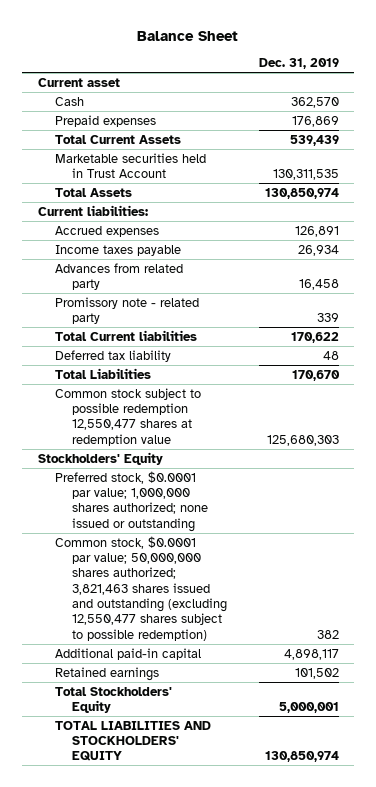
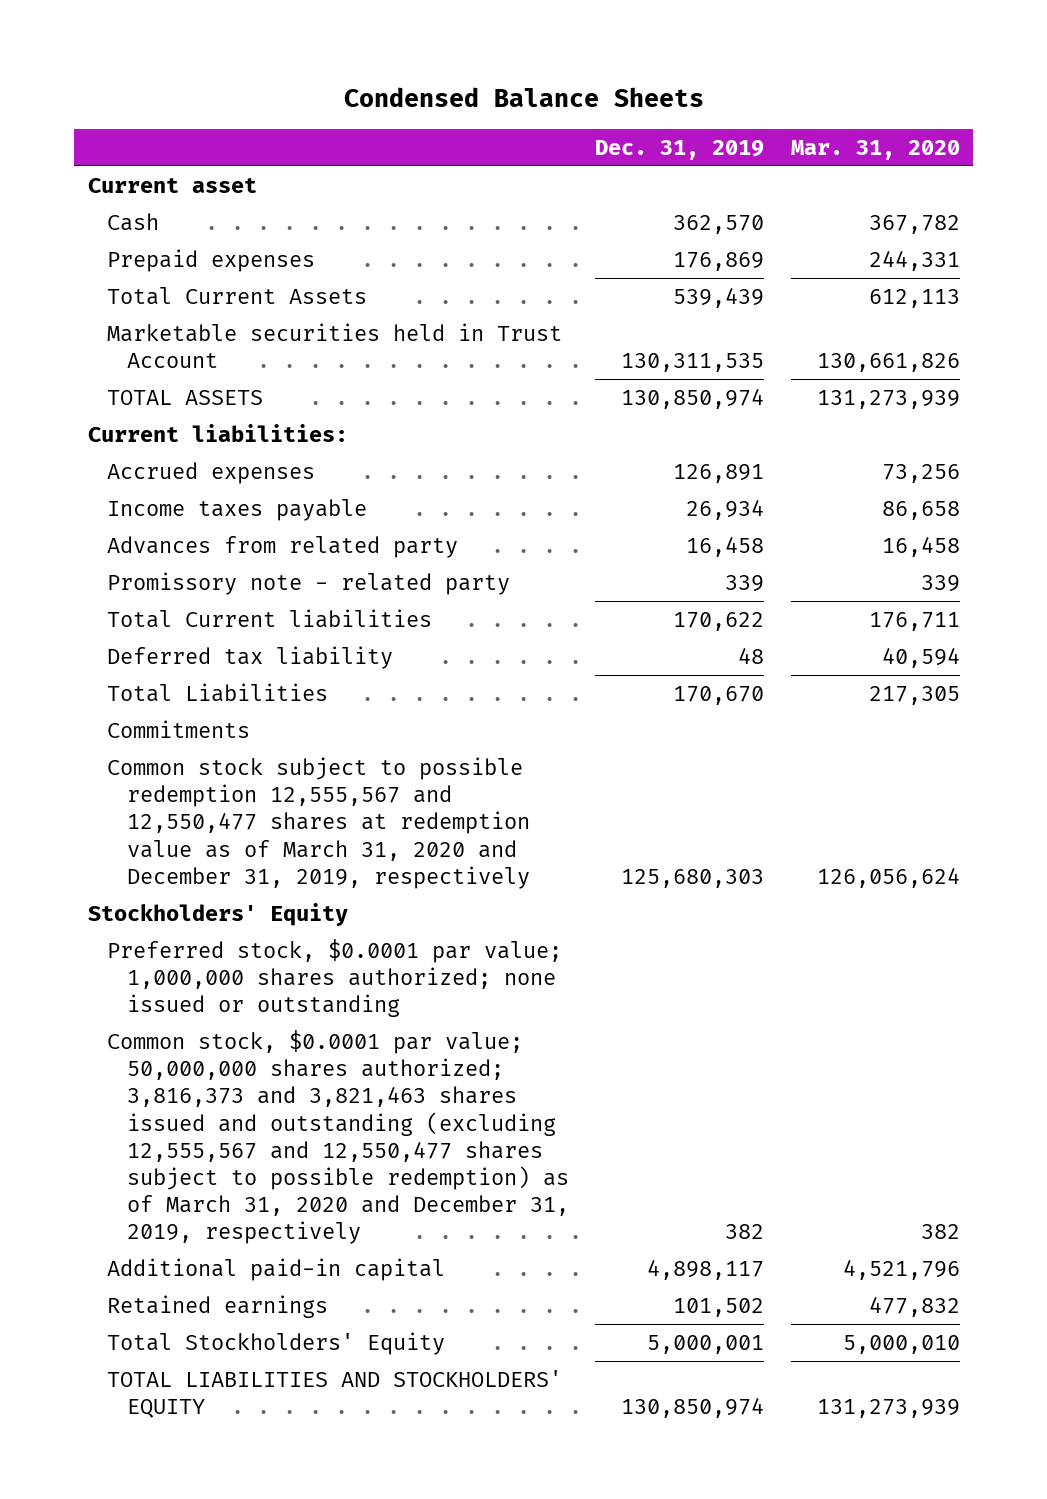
[137,31,239,42] Balance Sheet -> [343,87,704,108] Condensed Balance Sheets
none -> [790,139,960,160] Mar. 31, 2020
[55,187,133,197] Total Assets -> [107,389,264,405] TOTAL ASSETS
none -> [107,719,251,738] Commitments
[55,387,202,446] Common stock subject to possible redemption 12,550,477 shares at redemption value -> [107,756,530,889] Common stock subject to possible redemption 12,555,567 and 12,550,477 shares at redemption value as of March 31, 2020 and December 31, 2019, respectively
[55,535,228,641] Common stock, $0.0001 par value; 50,000,000 shares authorized; 3,821,463 shares issued and outstanding (excluding 12,550,477 shares subject to possible redemption) -> [107,1029,569,1245] Common stock, $0.0001 par value; 50,000,000 shares authorized; 3,816,373 and 3,821,463 shares issued and outstanding (excluding 12,555,567 and 12,550,477 shares subject to possible redemption) as of March 31, 2020 and December 31, 2019, respectively

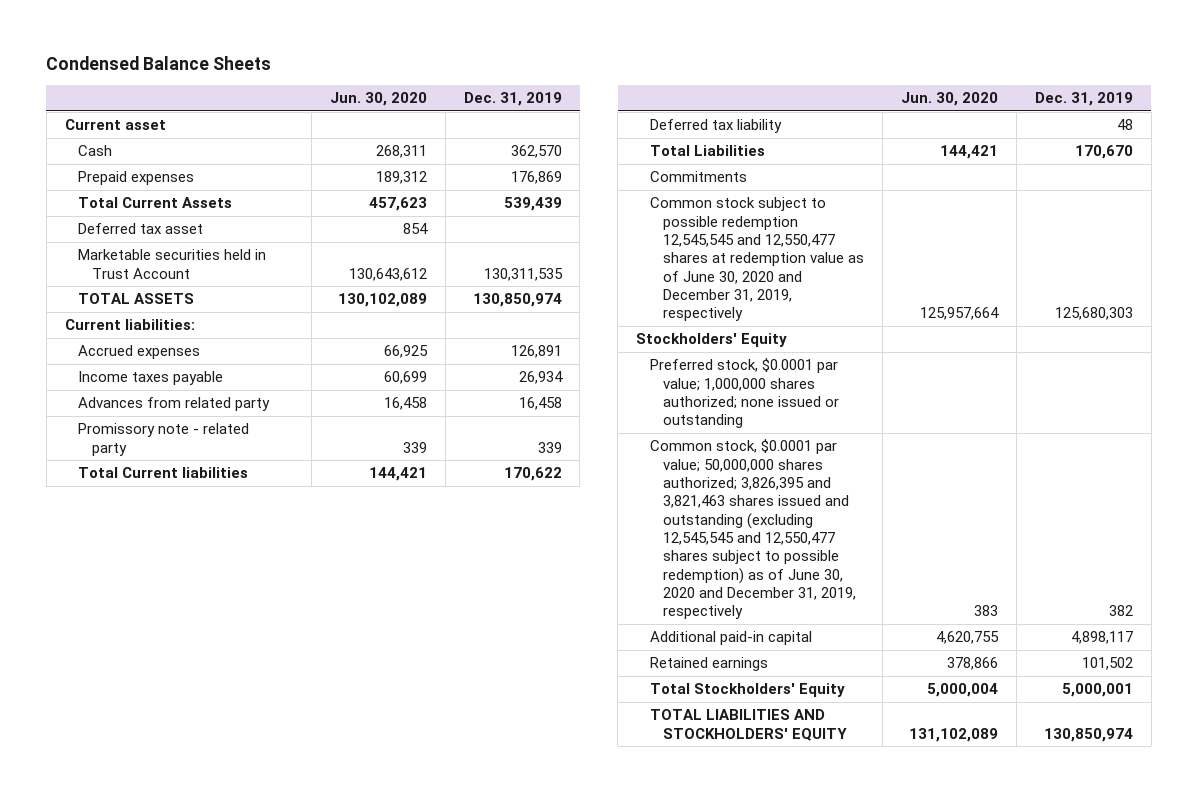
[790,139,960,160] Mar. 31, 2020 -> none
none -> [329,92,427,107] Jun. 30, 2020
none -> [78,223,204,235] Deferred tax asset
[107,756,530,889] Common stock subject to possible redemption 12,555,567 and 12,550,477 shares at redemption value as of March 31, 2020 and December 31, 2019, respectively -> [649,197,865,322] Common stock subject to possible redemption 12,545,545 and 12,550,477 shares at redemption value as of June 30, 2020 and December 31, 2019, respectively
[107,1029,569,1245] Common stock, $0.0001 par value; 50,000,000 shares authorized; 3,816,373 and 3,821,463 shares issued and outstanding (excluding 12,555,567 and 12,550,477 shares subject to possible redemption) as of March 31, 2020 and December 31, 2019, respectively -> [649,439,857,620] Common stock, $0.0001 par value; 50,000,000 shares authorized; 3,826,395 and 3,821,463 shares issued and outstanding (excluding 12,545,545 and 12,550,477 shares subject to possible redemption) as of June 30, 2020 and December 31, 2019, respectively

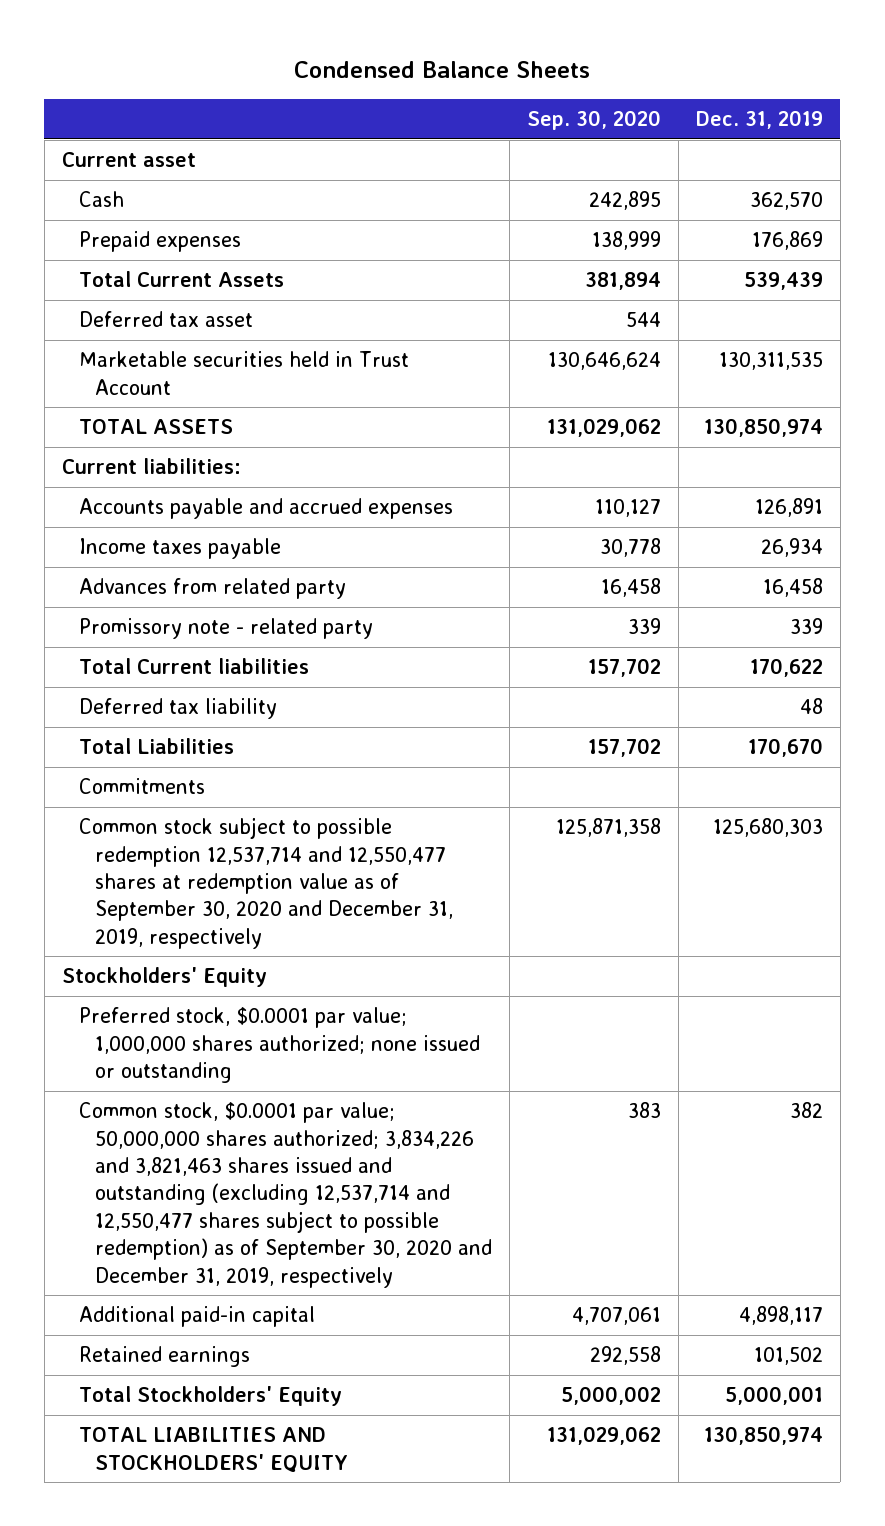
[329,92,427,107] Jun. 30, 2020 -> none
none -> [527,110,662,131] Sep. 30, 2020
[78,345,201,360] Accrued expenses -> [78,498,453,520] Accounts payable and accrued expenses
[649,197,865,322] Common stock subject to possible redemption 12,545,545 and 12,550,477 shares at redemption value as of June 30, 2020 and December 31, 2019, respectively -> [78,817,454,949] Common stock subject to possible redemption 12,537,714 and 12,550,477 shares at redemption value as of September 30, 2020 and December 31, 2019, respectively
[649,439,857,620] Common stock, $0.0001 par value; 50,000,000 shares authorized; 3,826,395 and 3,821,463 shares issued and outstanding (excluding 12,545,545 and 12,550,477 shares subject to possible redemption) as of June 30, 2020 and December 31, 2019, respectively -> [78,1102,493,1288] Common stock, $0.0001 par value; 50,000,000 shares authorized; 3,834,226 and 3,821,463 shares issued and outstanding (excluding 12,537,714 and 12,550,477 shares subject to possible redemption) as of September 30, 2020 and December 31, 2019, respectively

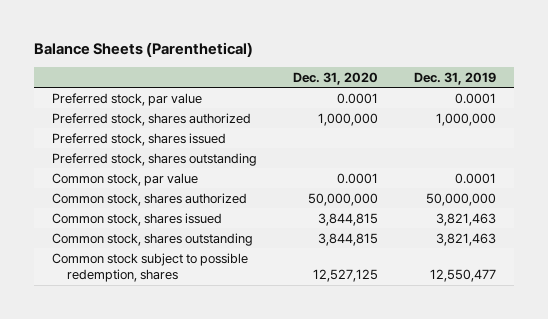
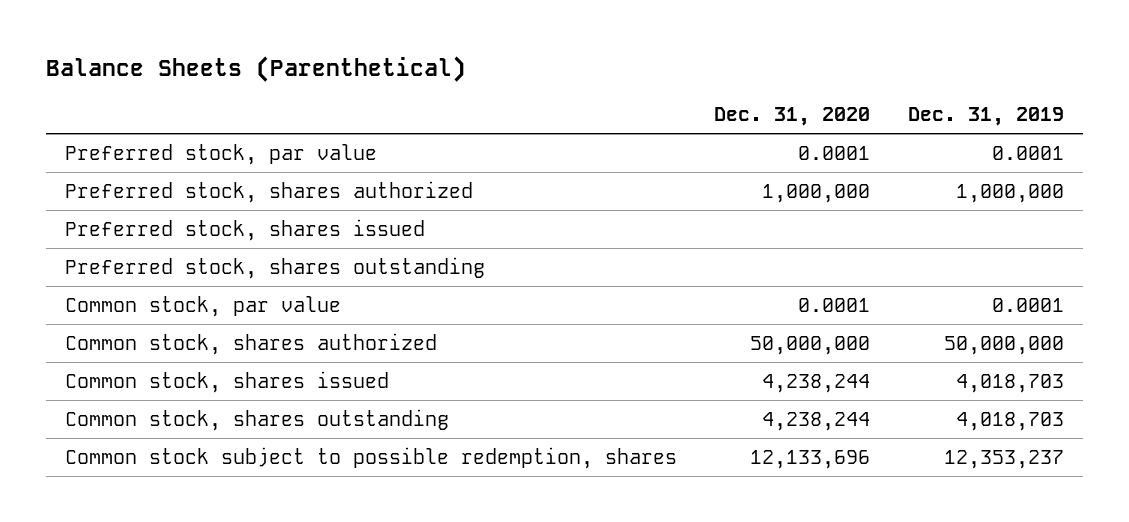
[318,212,379,226] 3,844,815 -> [762,373,871,393] 4,238,244
[436,212,497,226] 3,821,463 -> [955,373,1064,393] 4,018,703
[318,232,379,246] 3,844,815 -> [762,411,871,431] 4,238,244
[436,232,497,246] 3,821,463 -> [955,411,1064,431] 4,018,703
[313,269,379,283] 12,527,125 -> [750,449,871,469] 12,133,696
[430,269,497,283] 12,550,477 -> [943,449,1064,469] 12,353,237

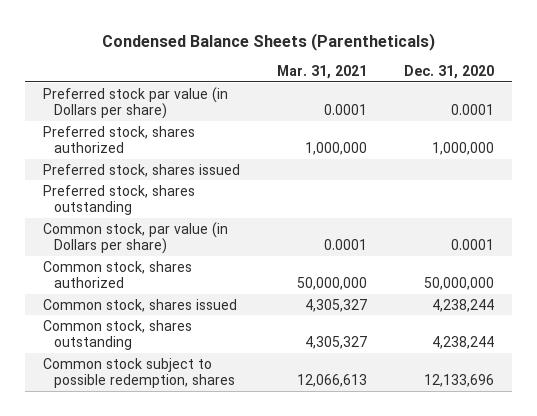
[46,56,467,83] Balance Sheets (Parenthetical) -> [101,32,435,51] Condensed Balance Sheets (Parentheticals)
[907,107,1064,127] Dec. 31, 2019 -> none
none -> [277,64,368,79] Mar. 31, 2021
[64,143,377,165] Preferred stock, par value -> [43,86,229,119] Preferred stock par value (in Dollars per share)
[64,295,341,317] Common stock, par value -> [43,221,229,254] Common stock, par value (in Dollars per share)

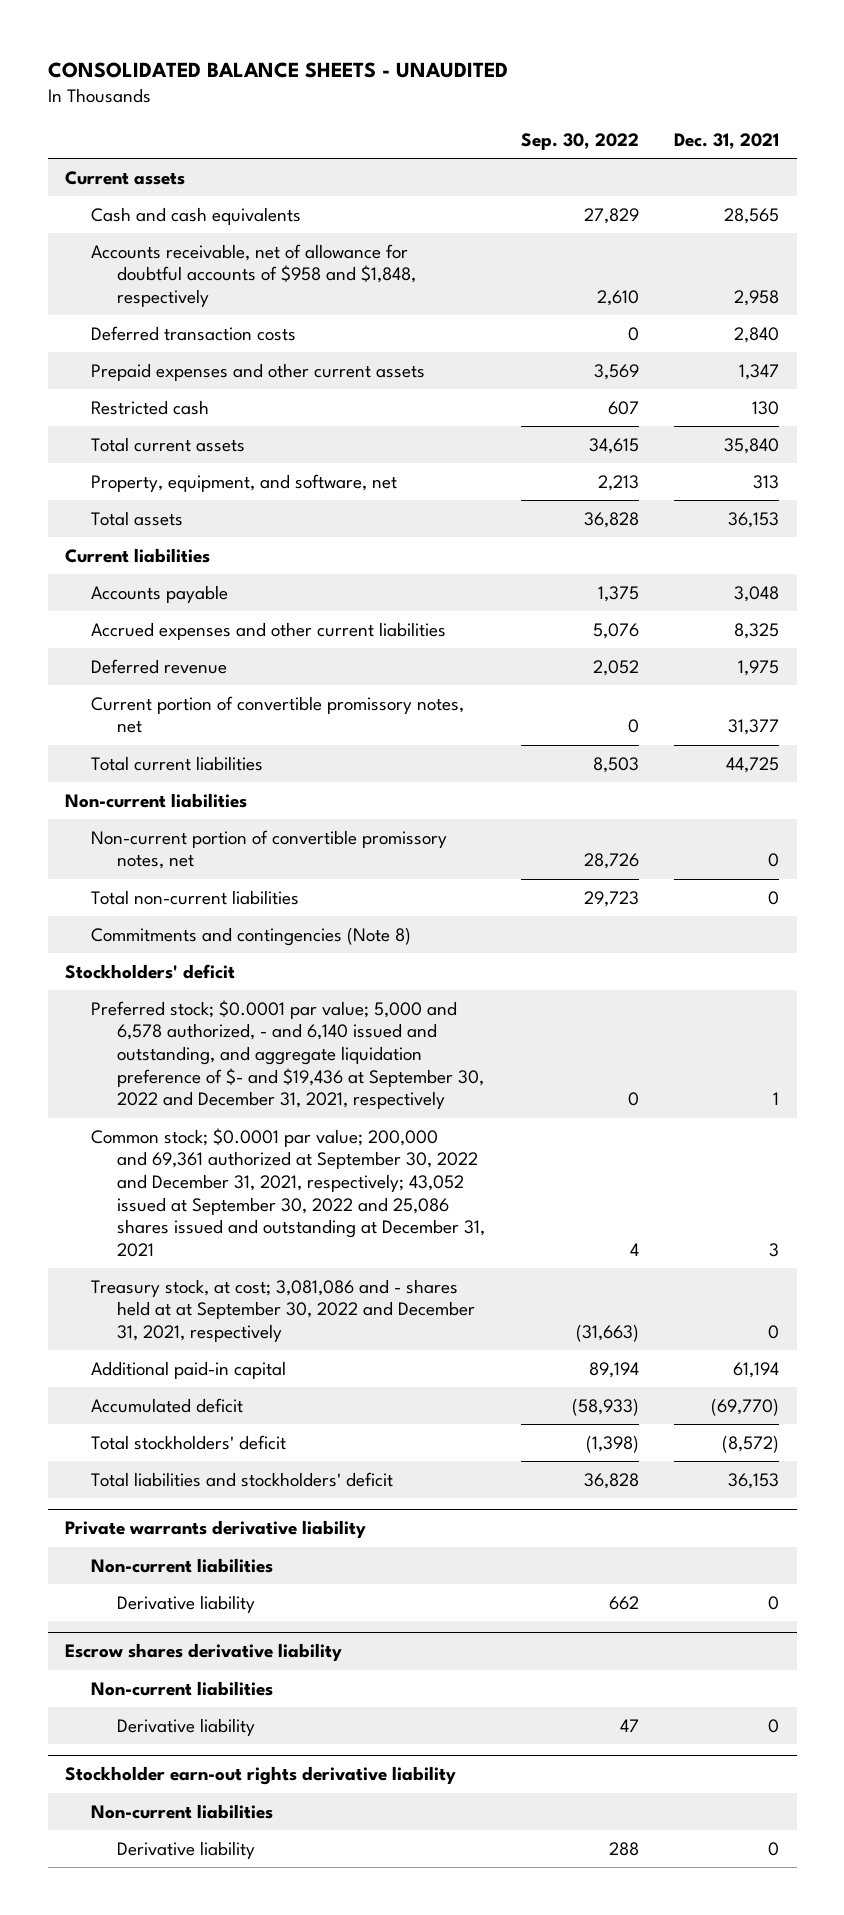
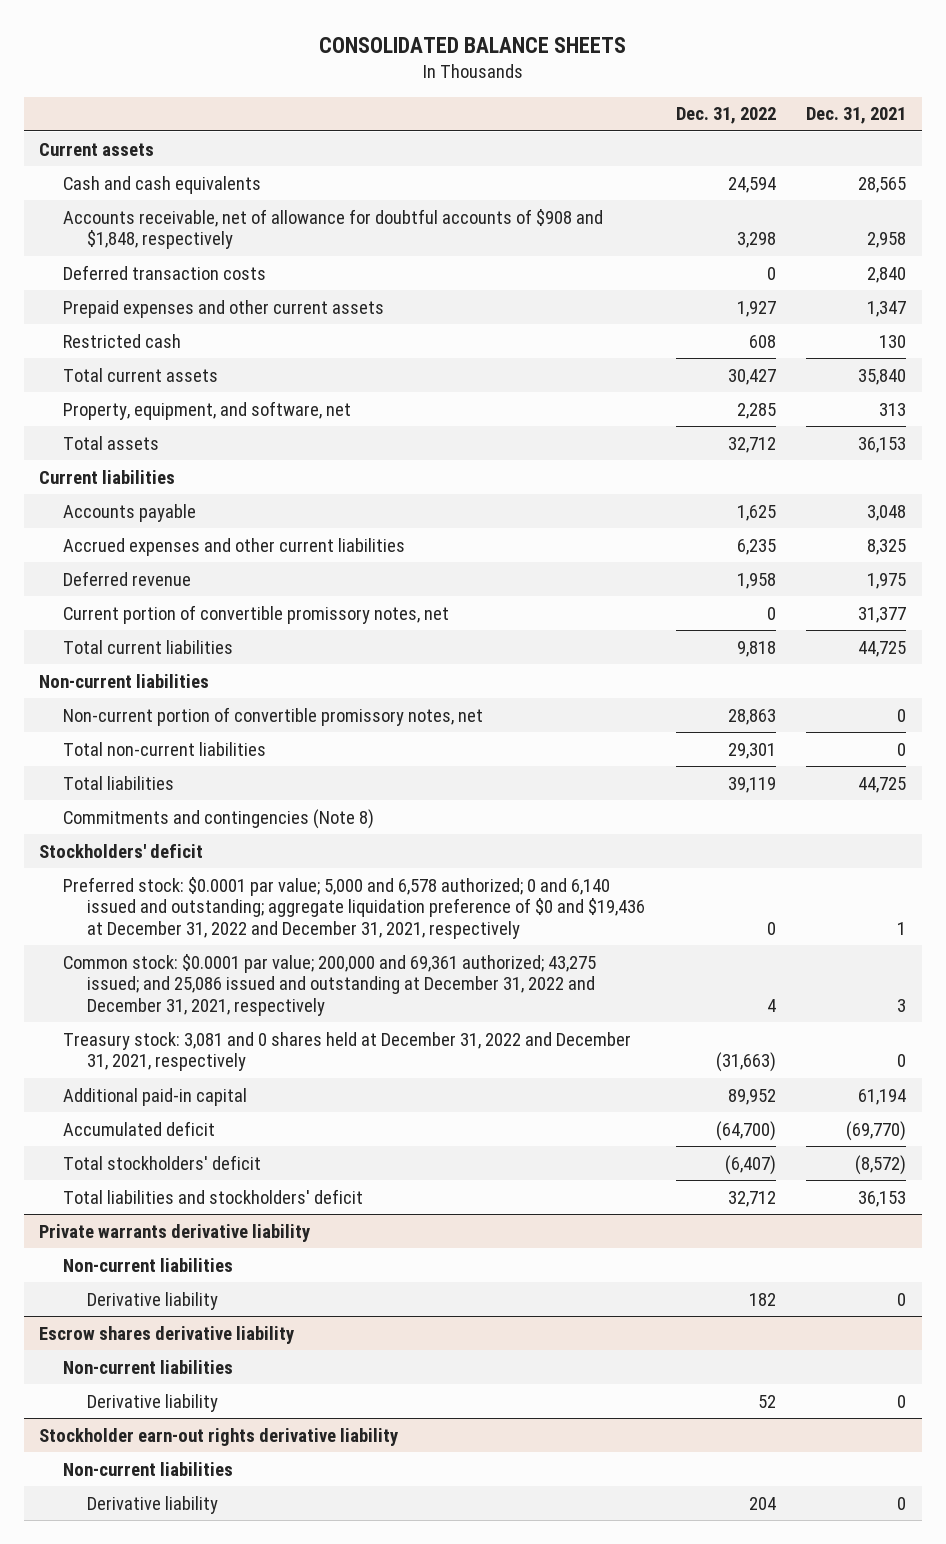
[47,61,508,78] CONSOLIDATED BALANCE SHEETS - UNAUDITED -> [318,36,626,53] CONSOLIDATED BALANCE SHEETS
[520,132,639,150] Sep. 30, 2022 -> none
none -> [675,107,776,125] Dec. 31, 2022
[91,243,417,307] Accounts receivable, net of allowance for doubtful accounts of $958 and $1,848, respectively -> [63,208,604,250] Accounts receivable, net of allowance for doubtful accounts of $908 and $1,848, respectively
none -> [63,775,175,790] Total liabilities
[91,999,485,1110] Preferred stock; $0.0001 par value; 5,000 and 6,578 authorized, - and 6,140 issued and outstanding, and aggregate liquidation preference of $- and $19,436 at September 30, 2022 and December 31, 2021, respectively -> [63,876,645,939] Preferred stock: $0.0001 par value; 5,000 and 6,578 authorized; 0 and 6,140 issued and outstanding; aggregate liquidation preference of $0 and $19,436 at December 31, 2022 and December 31, 2021, respectively
[91,1127,486,1257] Common stock; $0.0001 par value; 200,000 and 69,361 authorized at September 30, 2022 and December 31, 2021, respectively; 43,052 issued at September 30, 2022 and 25,086 shares issued and outstanding at December 31, 2021 -> [63,953,597,1016] Common stock: $0.0001 par value; 200,000 and 69,361 authorized; 43,275 issued; and 25,086 issued and outstanding at December 31, 2022 and December 31, 2021, respectively
[91,1278,476,1342] Treasury stock, at cost; 3,081,086 and - shares held at at September 30, 2022 and December 31, 2021, respectively -> [63,1031,632,1072] Treasury stock: 3,081 and 0 shares held at December 31, 2022 and December 31, 2021, respectively

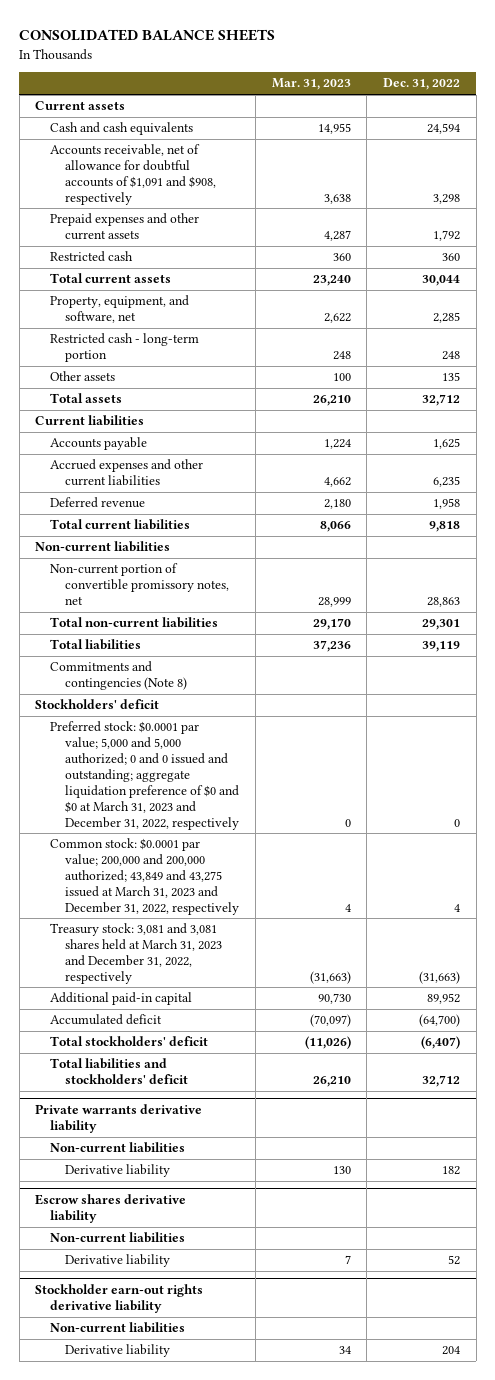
[806,107,907,125] Dec. 31, 2021 -> none
none -> [271,78,351,91] Mar. 31, 2023
[63,264,267,280] Deferred transaction costs -> none
[63,208,604,250] Accounts receivable, net of allowance for doubtful accounts of $908 and $1,848, respectively -> [50,144,217,205] Accounts receivable, net of allowance for doubtful accounts of $1,091 and $908, respectively
[736,300,776,317] 1,927 -> [433,230,461,242] 1,792
[748,334,776,348] 608 -> [442,253,461,262] 360
[727,368,776,385] 30,427 -> [422,275,461,287] 30,044
none -> [50,333,200,363] Restricted cash - long-term portion
none -> [50,371,116,382] Other assets
[63,604,450,624] Current portion of convertible promissory notes, net -> none
[63,876,645,939] Preferred stock: $0.0001 par value; 5,000 and 6,578 authorized; 0 and 6,140 issued and outstanding; aggregate liquidation preference of $0 and $19,436 at December 31, 2022 and December 31, 2021, respectively -> [50,721,240,830] Preferred stock: $0.0001 par value; 5,000 and 5,000 authorized; 0 and 0 issued and outstanding; aggregate liquidation preference of $0 and $0 at March 31, 2023 and December 31, 2022, respectively
[63,953,597,1016] Common stock: $0.0001 par value; 200,000 and 69,361 authorized; 43,275 issued; and 25,086 issued and outstanding at December 31, 2022 and December 31, 2021, respectively -> [50,838,240,915] Common stock: $0.0001 par value; 200,000 and 200,000 authorized; 43,849 and 43,275 issued at March 31, 2023 and December 31, 2022, respectively
[63,1031,632,1072] Treasury stock: 3,081 and 0 shares held at December 31, 2022 and December 31, 2021, respectively -> [50,923,223,984] Treasury stock: 3,081 and 3,081 shares held at March 31, 2023 and December 31, 2022, respectively

